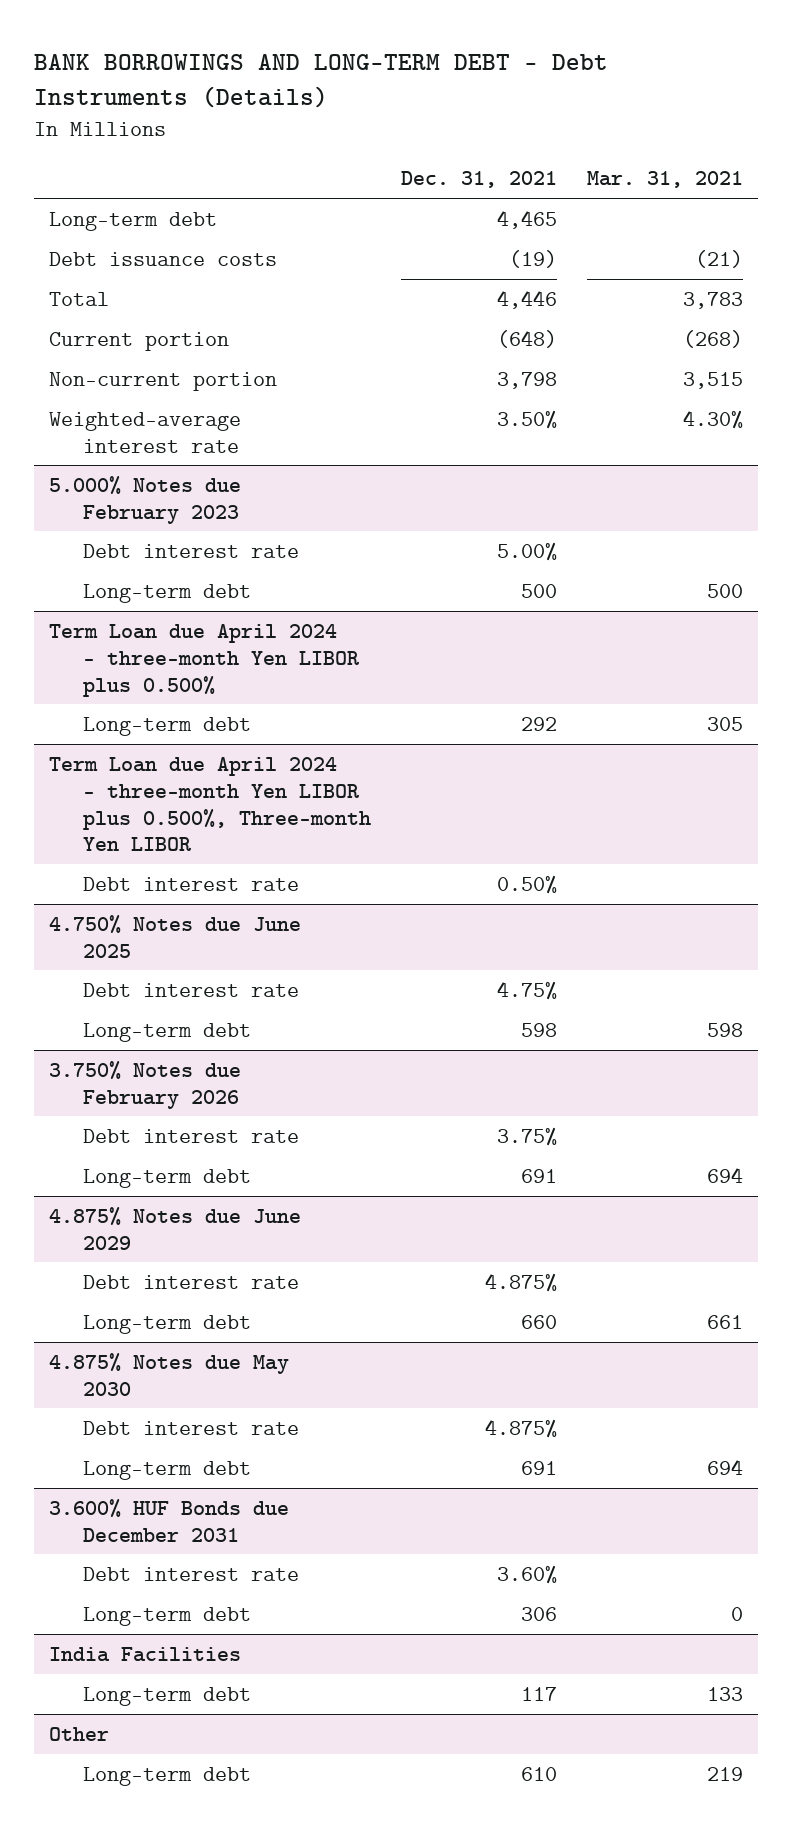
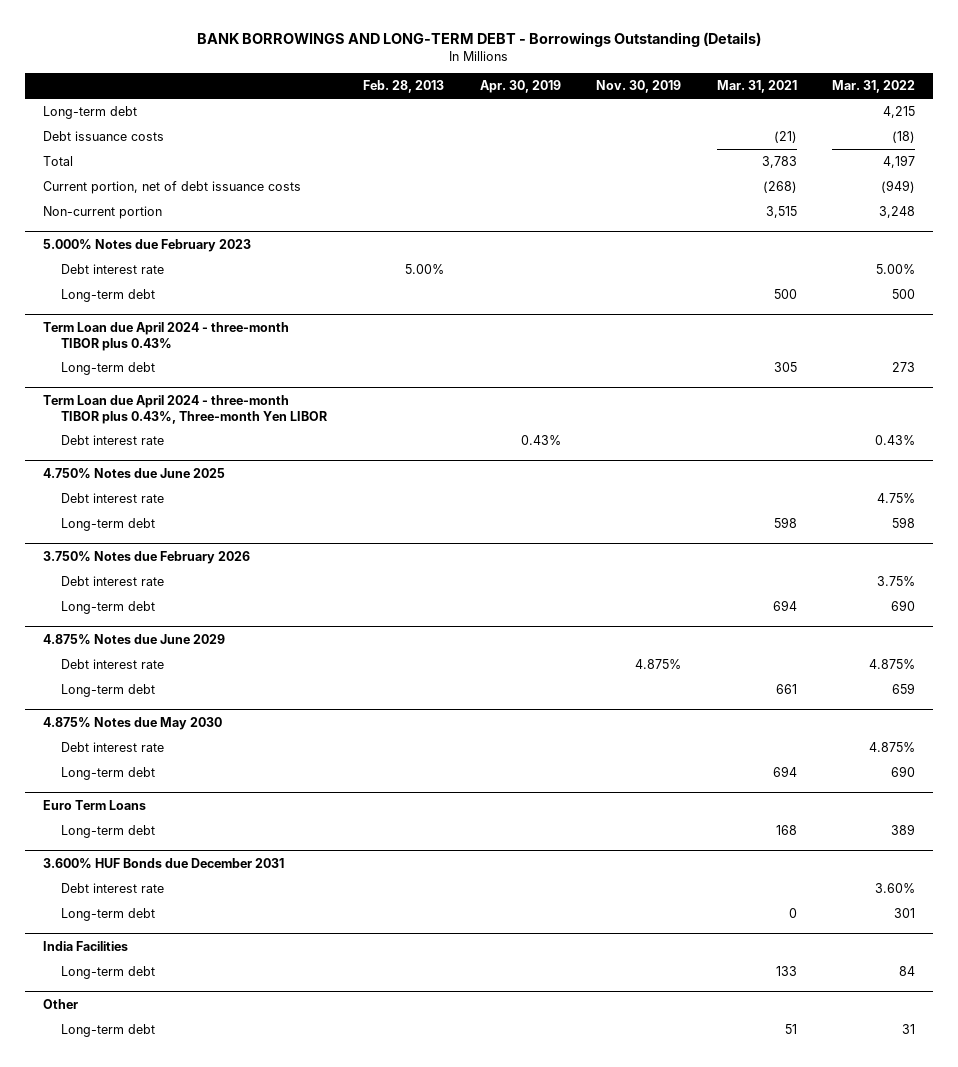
[34,53,609,108] BANK BORROWINGS AND LONG-TERM DEBT - Debt Instruments (Details) -> [197,32,762,48] BANK BORROWINGS AND LONG-TERM DEBT - Borrowings Outstanding (Details)
[401,171,558,189] Dec. 31, 2021 -> none
none -> [363,80,445,94] Feb. 28, 2013
none -> [479,80,561,94] Apr. 30, 2019
none -> [596,80,682,94] Nov. 30, 2019
none -> [832,80,916,94] Mar. 31, 2022
[49,331,230,351] Current portion -> [42,180,301,194] Current portion, net of debt issuance costs
[49,411,242,453] Weighted-average interest rate -> none
[49,623,360,697] Term Loan due April 2024 - three-month Yen LIBOR plus 0.500% -> [42,321,289,351] Term Loan due April 2024 - three-month TIBOR plus 0.43%
[49,756,372,852] Term Loan due April 2024 - three-month Yen LIBOR plus 0.500%, Three-month Yen LIBOR -> [42,394,328,424] Term Loan due April 2024 - three-month TIBOR plus 0.43%, Three-month Yen LIBOR
none -> [42,799,146,810] Euro Term Loans
none -> [61,824,156,838] Long-term debt
[707,1766,744,1781] 219 -> [784,1023,797,1034] 51

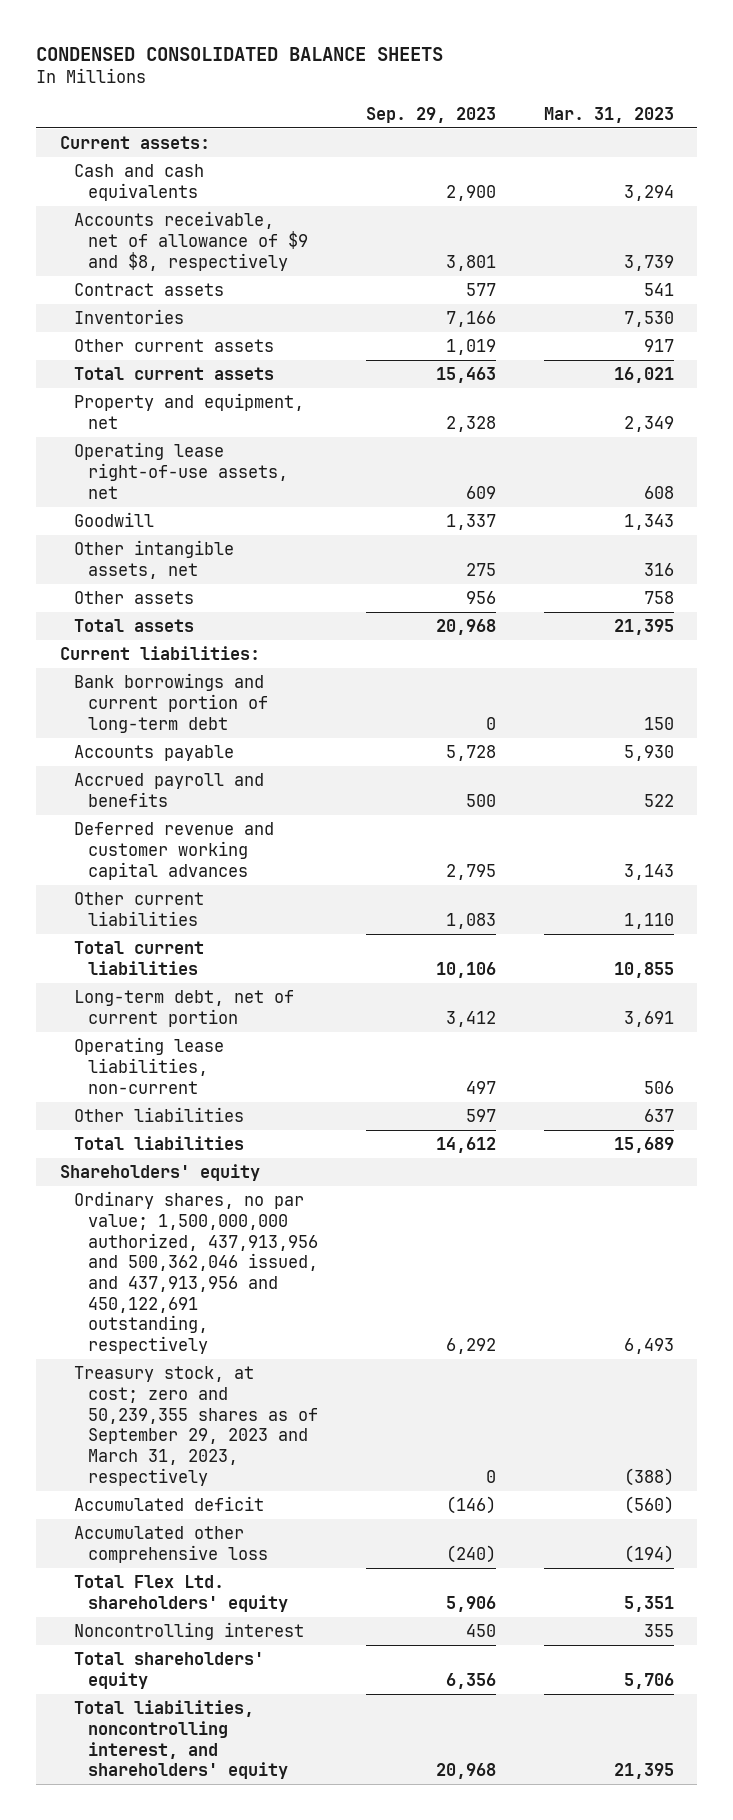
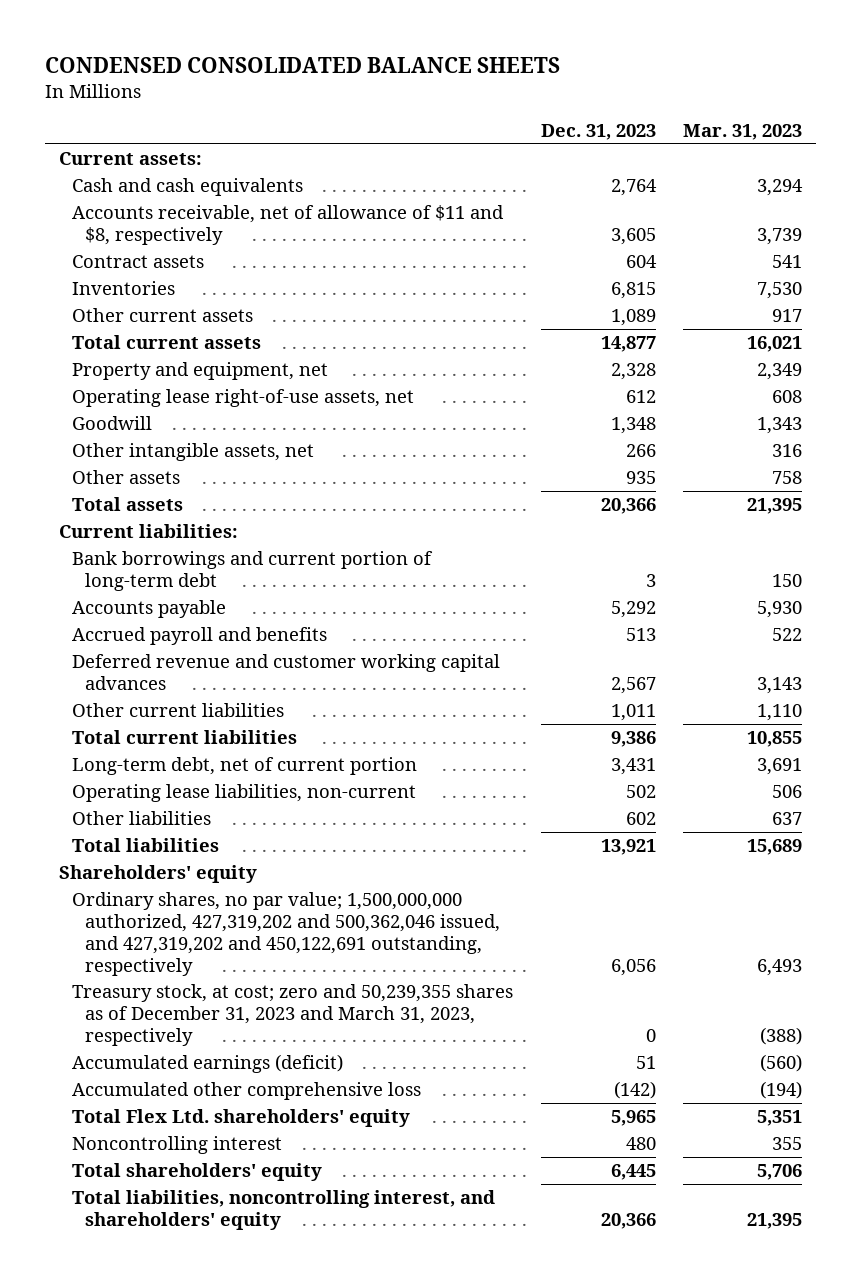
[366,106,497,123] Sep. 29, 2023 -> none
none -> [540,123,656,140] Dec. 31, 2023
[74,211,309,271] Accounts receivable, net of allowance of $9 and $8, respectively -> [71,205,504,245] Accounts receivable, net of allowance of $11 and $8, respectively
[74,1191,319,1355] Ordinary shares, no par value; 1,500,000,000 authorized, 437,913,956 and 500,362,046 issued, and 437,913,956 and 450,122,691 outstanding, respectively -> [71,892,500,976] Ordinary shares, no par value; 1,500,000,000 authorized, 427,319,202 and 500,362,046 issued, and 427,319,202 and 450,122,691 outstanding, respectively
[74,1366,319,1486] Treasury stock, at cost; zero and 50,239,355 shares as of September 29, 2023 and March 31, 2023, respectively -> [71,984,513,1046] Treasury stock, at cost; zero and 50,239,355 shares as of December 31, 2023 and March 31, 2023, respectively
[74,1496,265,1512] Accumulated deficit -> [71,1054,343,1074] Accumulated earnings (deficit)

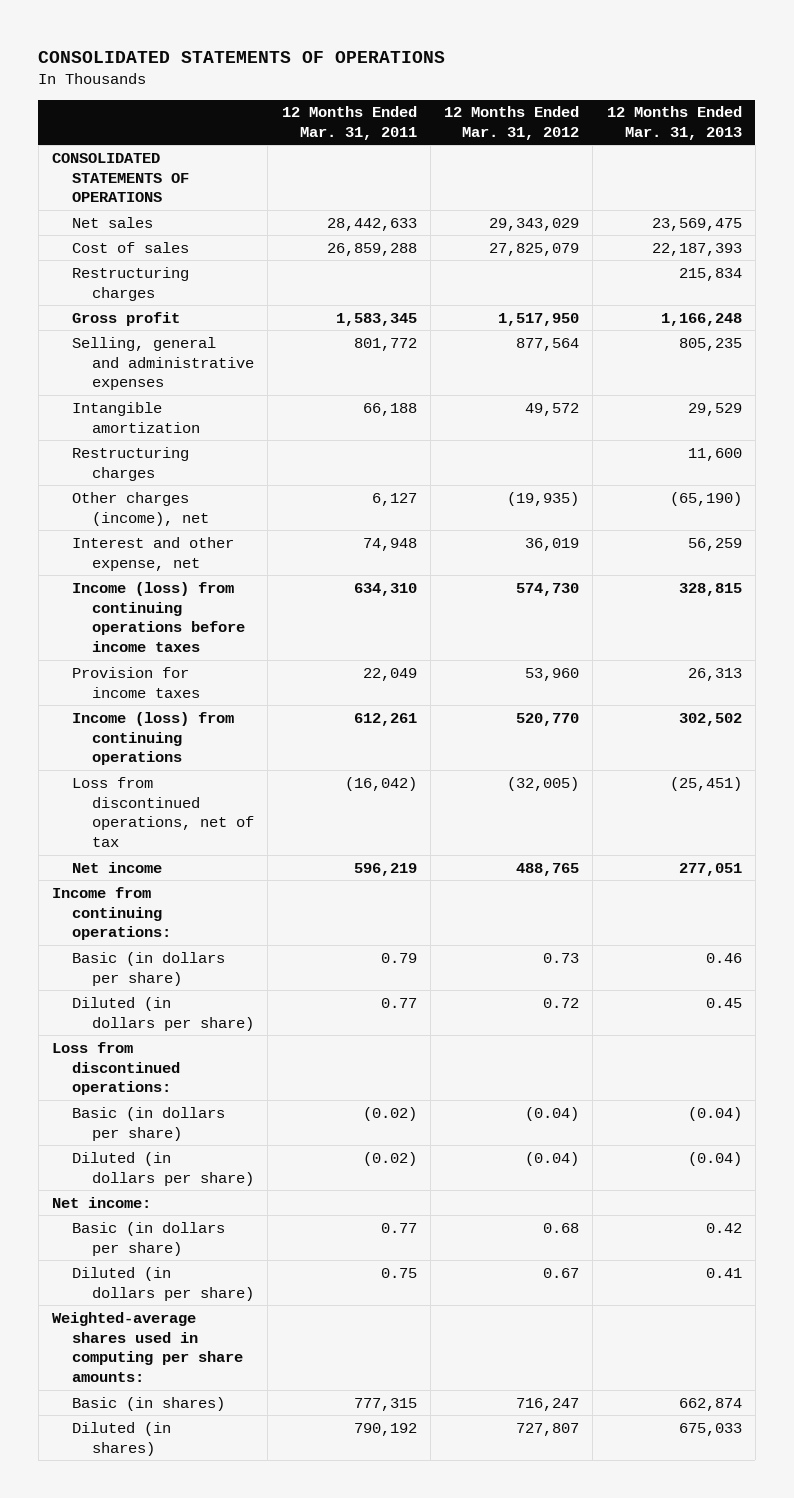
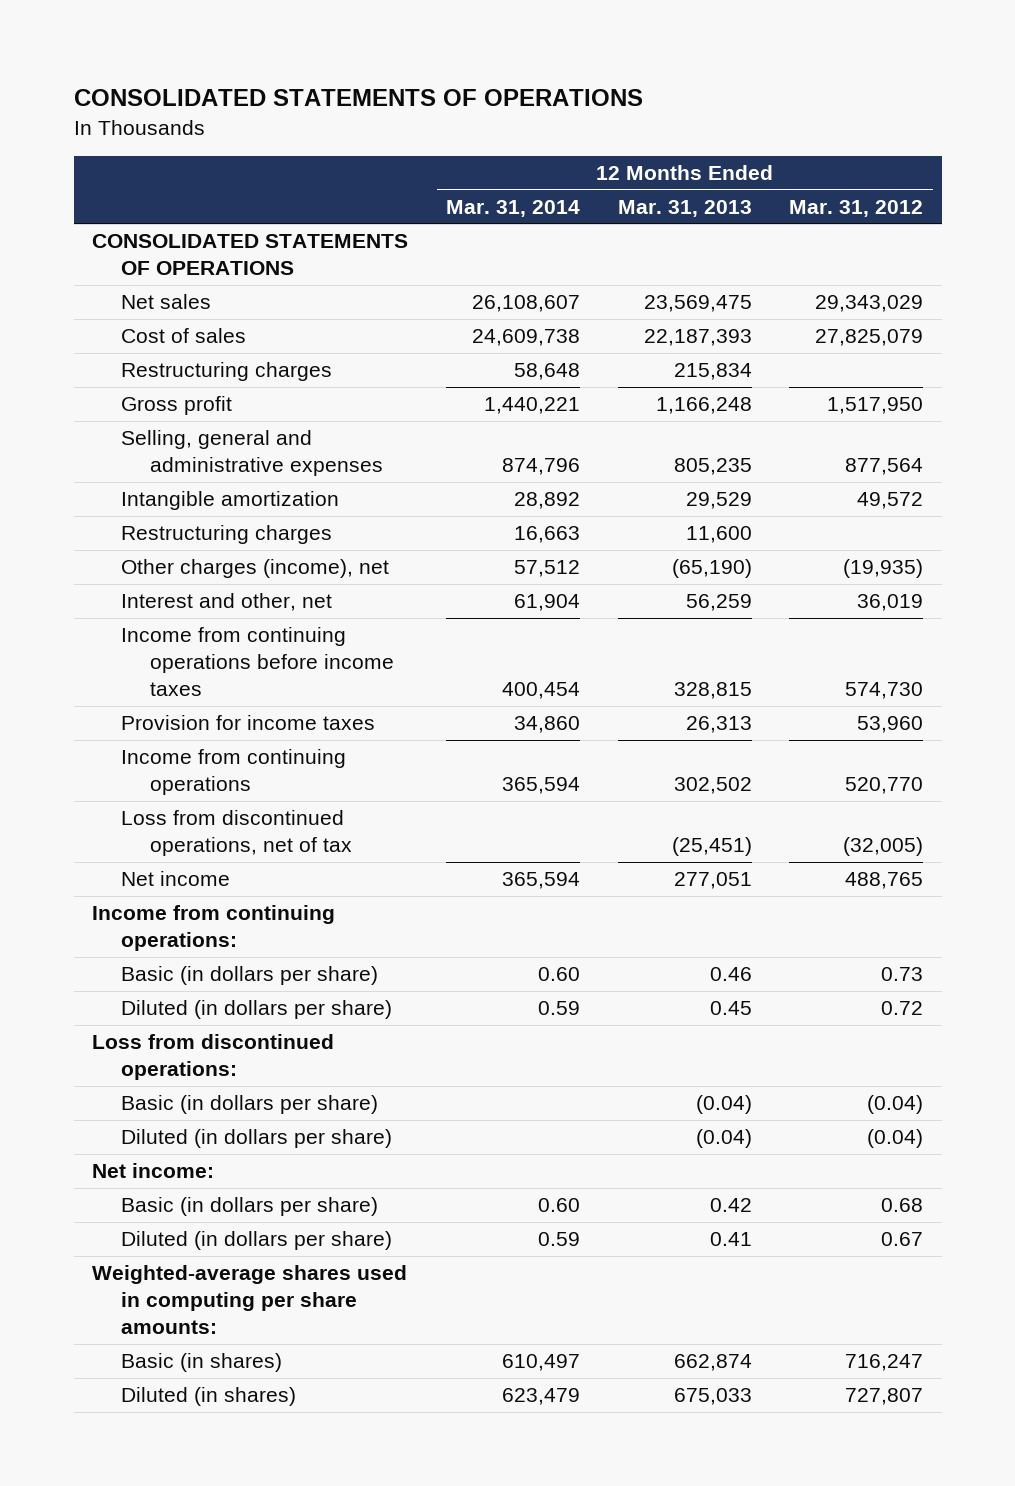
[281,106,417,141] 12 Months Ended Mar. 31, 2011 -> none
none -> [445,199,580,217] Mar. 31, 2014
[72,536,235,571] Interest and other expense, net -> [121,593,333,612] Interest and other, net
[72,581,246,653] Income (loss) from continuing operations before income taxes -> [121,627,394,697] Income from continuing operations before income taxes
[72,711,235,766] Income (loss) from continuing operations -> [121,749,347,796] Income from continuing operations

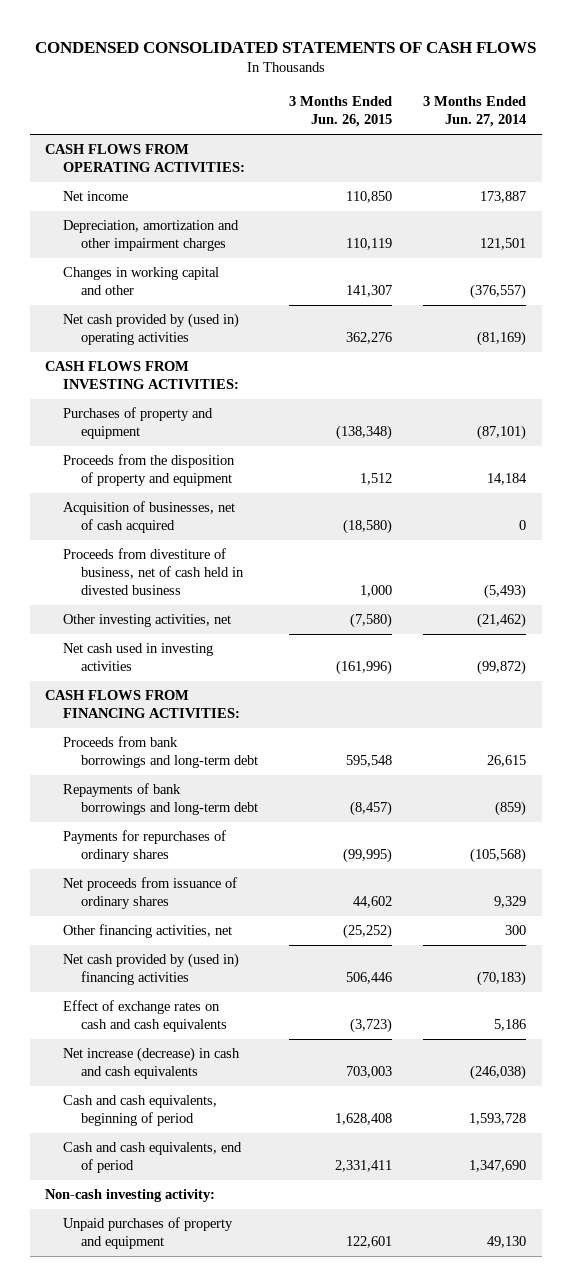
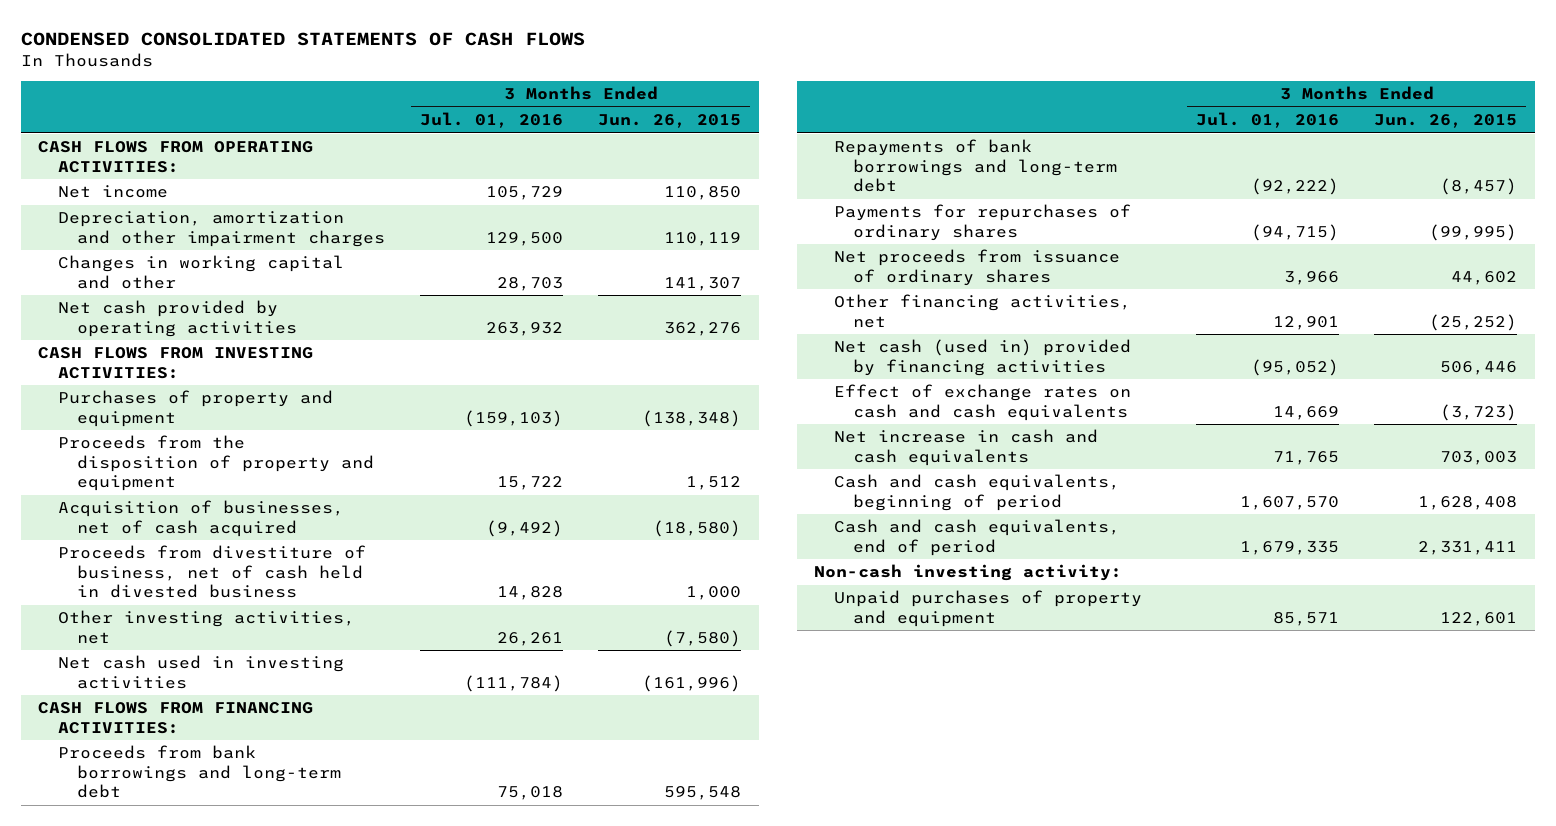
[423,96,527,128] 3 Months Ended Jun. 27, 2014 -> none
none -> [420,112,564,129] Jul. 01, 2016
[63,313,240,346] Net cash provided by (used in) operating activities -> [57,300,298,337] Net cash provided by operating activities
[63,953,240,986] Net cash provided by (used in) financing activities -> [833,339,1131,376] Net cash (used in) provided by financing activities
[63,1047,241,1080] Net increase (decrease) in cash and cash equivalents -> [833,429,1098,466] Net increase in cash and cash equivalents

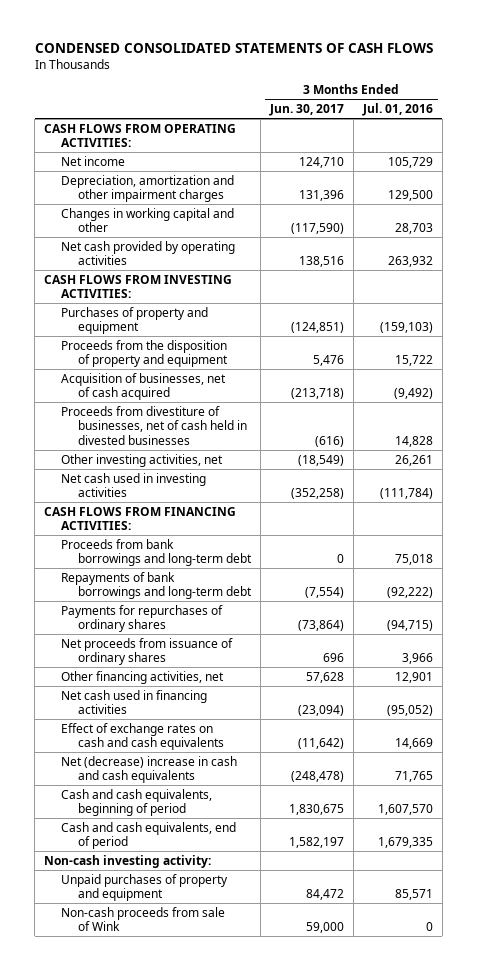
[598,114,742,129] Jun. 26, 2015 -> none
none -> [268,104,344,117] Jun. 30, 2017
[57,545,366,599] Proceeds from divestiture of business, net of cash held in divested business -> [61,405,247,445] Proceeds from divestiture of businesses, net of cash held in divested businesses
[833,339,1131,376] Net cash (used in) provided by financing activities -> [61,689,208,715] Net cash used in financing activities
[833,429,1098,466] Net increase in cash and cash equivalents -> [61,755,238,784] Net (decrease) increase in cash and cash equivalents
none -> [61,906,226,932] Non-cash proceeds from sale of Wink

